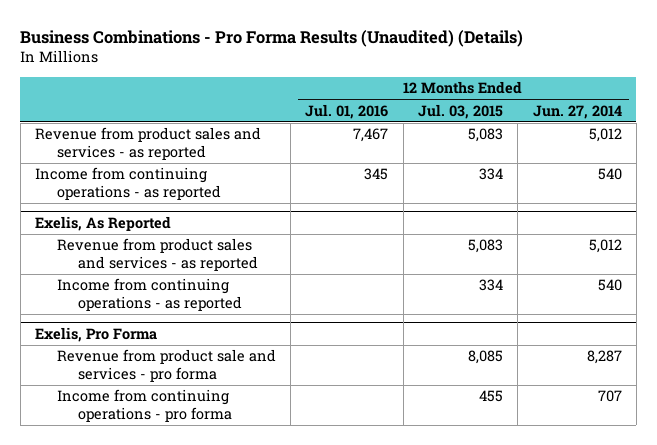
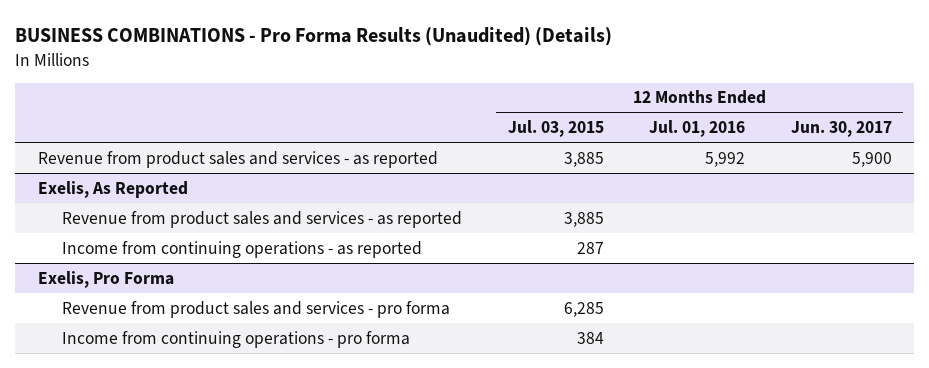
[20,29,524,47] Business Combinations - Pro Forma Results (Unaudited) (Details) -> [15,27,613,47] BUSINESS COMBINATIONS - Pro Forma Results (Unaudited) (Details)
[532,104,622,119] Jun. 27, 2014 -> none
none -> [790,121,892,138] Jun. 30, 2017
[35,167,221,201] Income from continuing operations - as reported -> none
[353,128,389,143] 7,467 -> [705,151,746,167] 5,992
[467,128,503,143] 5,083 -> [563,151,604,167] 3,885
[467,239,503,254] 5,083 -> [563,211,604,227] 3,885
[478,279,503,292] 334 -> [576,241,604,254] 287
[56,349,276,383] Revenue from product sale and services - pro forma -> [62,300,451,318] Revenue from product sales and services - pro forma
[467,350,503,365] 8,085 -> [563,301,604,317] 6,285
[478,390,503,403] 455 -> [576,331,604,344] 384

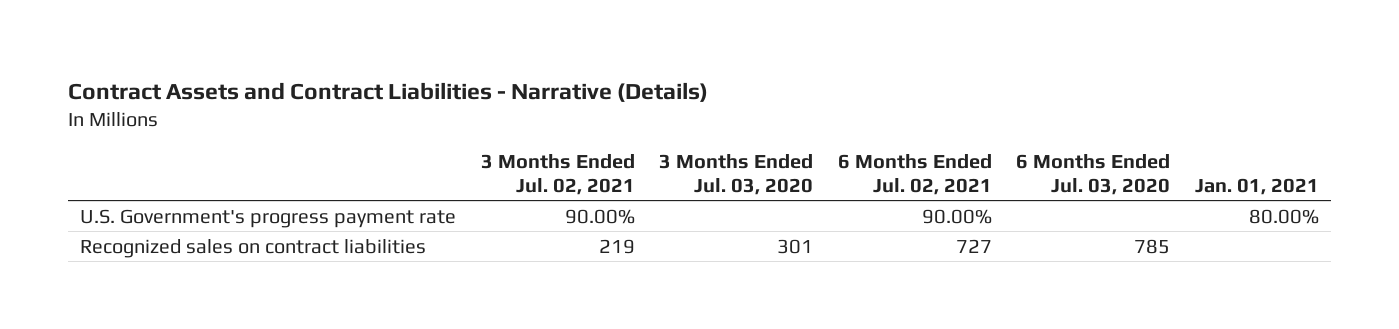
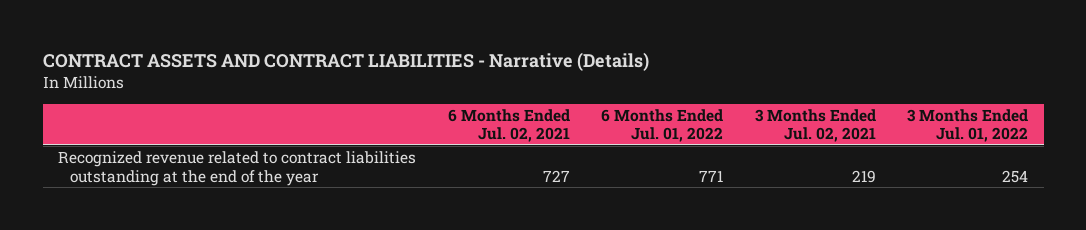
[68,82,709,103] Contract Assets and Contract Liabilities - Narrative (Details) -> [42,51,649,71] CONTRACT ASSETS AND CONTRACT LIABILITIES - Narrative (Details)
[659,154,814,195] 3 Months Ended Jul. 03, 2020 -> none
[1016,154,1171,195] 6 Months Ended Jul. 03, 2020 -> none
[1194,177,1319,195] Jan. 01, 2021 -> none
none -> [601,108,724,143] 6 Months Ended Jul. 01, 2022
none -> [907,108,1029,143] 3 Months Ended Jul. 01, 2022
[80,208,457,228] U.S. Government's progress payment rate -> none
[80,238,427,258] Recognized sales on contract liabilities -> [58,151,417,186] Recognized revenue related to contract liabilities outstanding at the end of the year

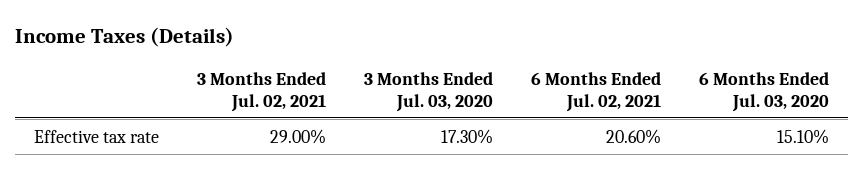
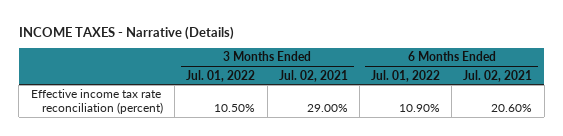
[14,26,234,47] Income Taxes (Details) -> [18,25,234,40] INCOME TAXES - Narrative (Details)
[363,71,493,112] 3 Months Ended Jul. 03, 2020 -> none
[698,71,829,112] 6 Months Ended Jul. 03, 2020 -> none
none -> [186,69,256,82] Jul. 01, 2022
none -> [371,69,441,82] Jul. 01, 2022
[33,129,159,143] Effective tax rate -> [30,89,164,114] Effective income tax rate reconciliation (percent)

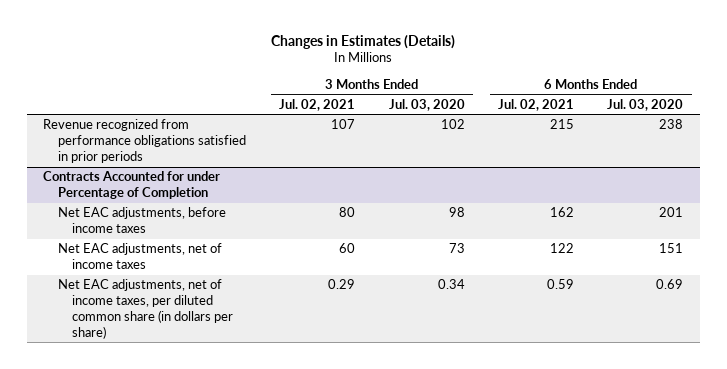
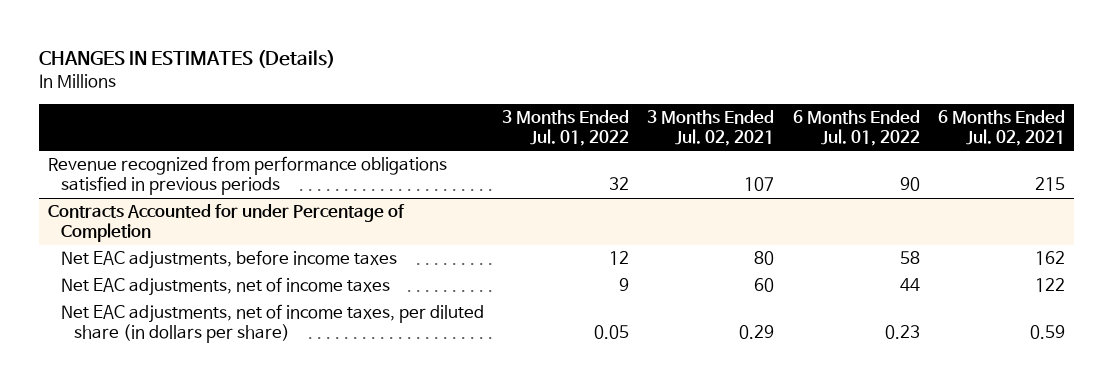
[271,34,456,49] Changes in Estimates (Details) -> [38,49,335,68] CHANGES IN ESTIMATES (Details)
[388,98,465,111] Jul. 03, 2020 -> none
[607,98,684,111] Jul. 03, 2020 -> none
none -> [502,110,630,147] 3 Months Ended Jul. 01, 2022
none -> [792,110,920,147] 6 Months Ended Jul. 01, 2022
[43,119,246,163] Revenue recognized from performance obligations satisfied in prior periods -> [47,156,447,196] Revenue recognized from performance obligations satisfied in previous periods
[57,279,234,339] Net EAC adjustments, net of income taxes, per diluted common share (in dollars per share) -> [61,304,485,344] Net EAC adjustments, net of income taxes, per diluted share (in dollars per share)

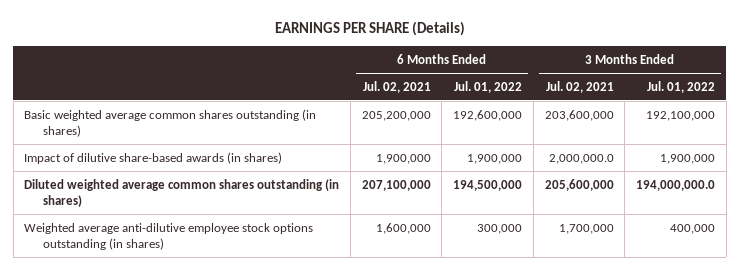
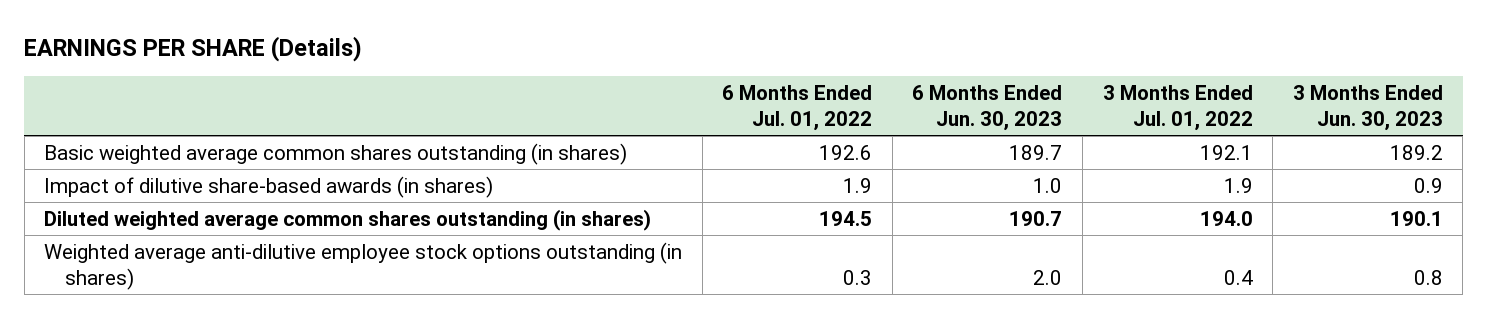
[362,80,431,93] Jul. 02, 2021 -> none
[545,80,614,93] Jul. 02, 2021 -> none
none -> [912,84,1063,132] 6 Months Ended Jun. 30, 2023
none -> [1292,84,1443,132] 3 Months Ended Jun. 30, 2023
[453,109,523,121] 192,600,000 -> [819,144,873,160] 192.6
[646,110,716,121] 192,100,000 -> [1199,144,1253,160] 192.1
[467,153,523,164] 1,900,000 -> [843,177,873,193] 1.9
[660,153,716,164] 1,900,000 -> [1223,177,1253,193] 1.9
[453,179,523,191] 194,500,000 -> [819,210,873,226] 194.5
[636,179,716,191] 194,000,000.0 -> [1199,210,1253,226] 194.0
[477,223,523,234] 300,000 -> [843,269,873,285] 0.3
[670,223,716,234] 400,000 -> [1223,269,1253,285] 0.4

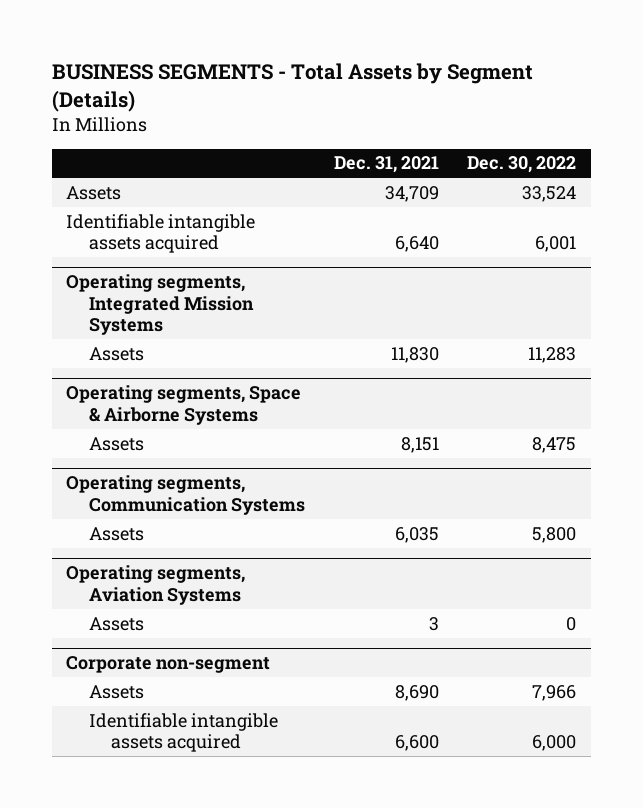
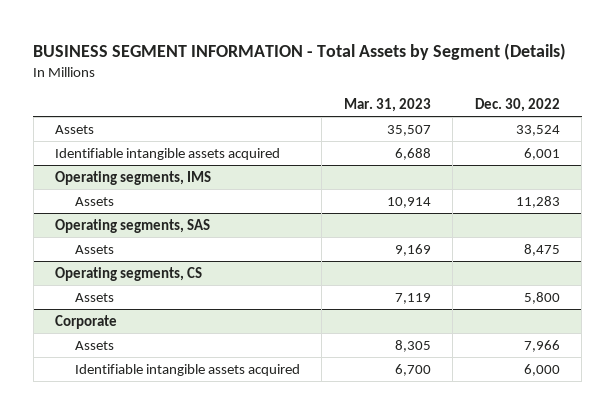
[51,63,533,112] BUSINESS SEGMENTS - Total Assets by Segment (Details) -> [33,42,567,60] BUSINESS SEGMENT INFORMATION - Total Assets by Segment (Details)
[333,156,439,174] Dec. 31, 2021 -> none
none -> [343,98,431,113] Mar. 31, 2023
[66,274,254,335] Operating segments, Integrated Mission Systems -> none
none -> [55,170,212,185] Operating segments, IMS
[66,385,302,425] Operating segments, Space & Airborne Systems -> none
none -> [55,218,211,233] Operating segments, SAS
[66,475,305,515] Operating segments, Communication Systems -> none
none -> [55,266,203,281] Operating segments, CS
[66,565,246,605] Operating segments, Aviation Systems -> none
[88,616,144,631] Assets -> none
[66,656,271,674] Corporate non-segment -> [55,314,118,329] Corporate

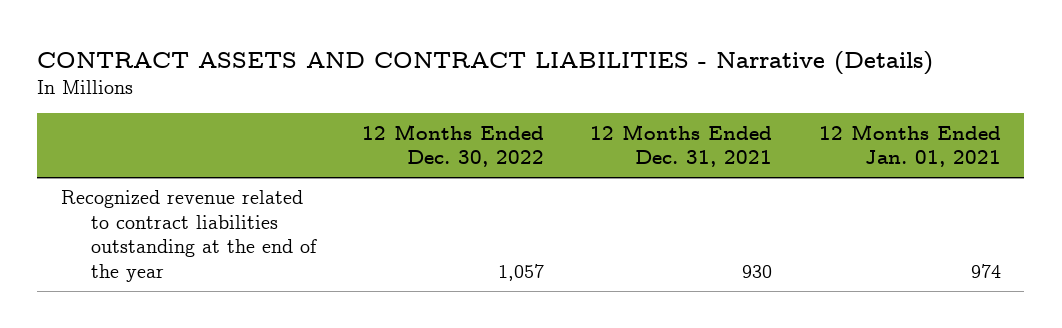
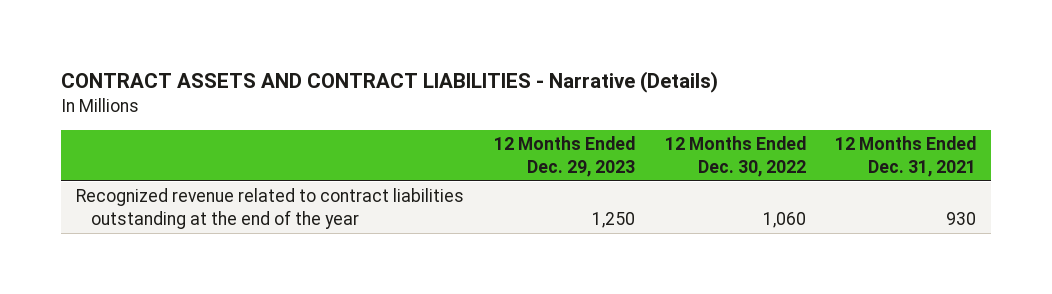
[818,123,1001,168] 12 Months Ended Jan. 01, 2021 -> none
none -> [493,136,635,177] 12 Months Ended Dec. 29, 2023
[498,263,545,281] 1,057 -> [762,212,806,229] 1,060

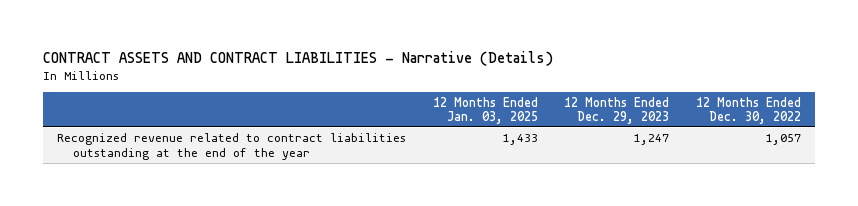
[835,136,977,177] 12 Months Ended Dec. 31, 2021 -> none
none -> [432,96,538,125] 12 Months Ended Jan. 03, 2025
[591,212,635,229] 1,250 -> [634,134,670,146] 1,247
[762,212,806,229] 1,060 -> [766,134,802,146] 1,057

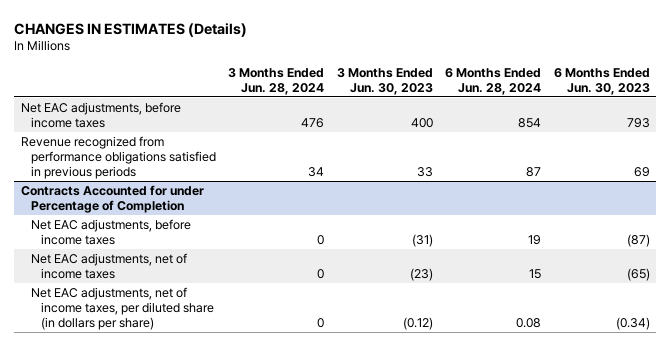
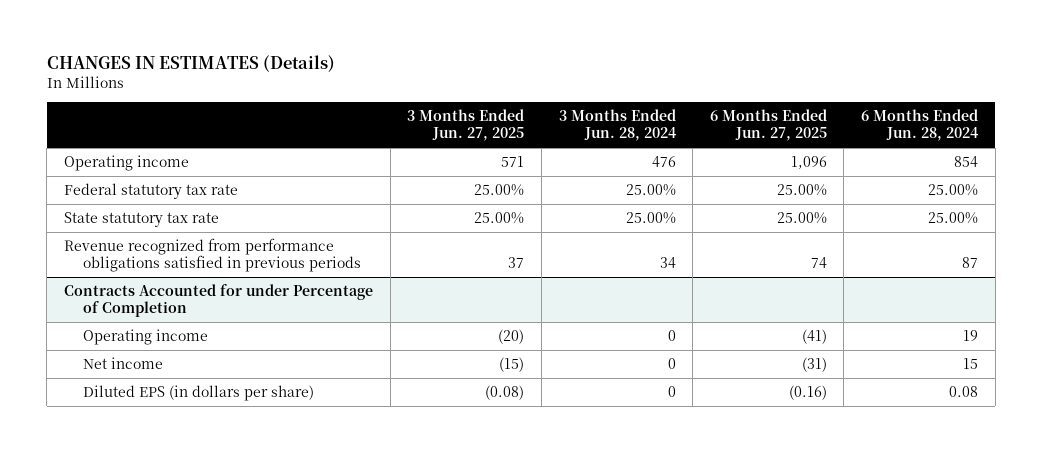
[336,67,433,95] 3 Months Ended Jun. 30, 2023 -> none
[553,67,650,95] 6 Months Ended Jun. 30, 2023 -> none
none -> [407,109,525,142] 3 Months Ended Jun. 27, 2025
none -> [709,109,827,142] 6 Months Ended Jun. 27, 2025
[20,101,181,128] Net EAC adjustments, before income taxes -> [64,155,190,172] Operating income
none -> [64,183,239,200] Federal statutory tax rate
none -> [64,212,220,228] State statutory tax rate
[31,218,192,245] Net EAC adjustments, before income taxes -> [83,329,209,346] Operating income
[31,252,188,279] Net EAC adjustments, net of income taxes -> [83,357,164,370] Net income
[31,286,215,330] Net EAC adjustments, net of income taxes, per diluted share (in dollars per share) -> [83,385,315,402] Diluted EPS (in dollars per share)

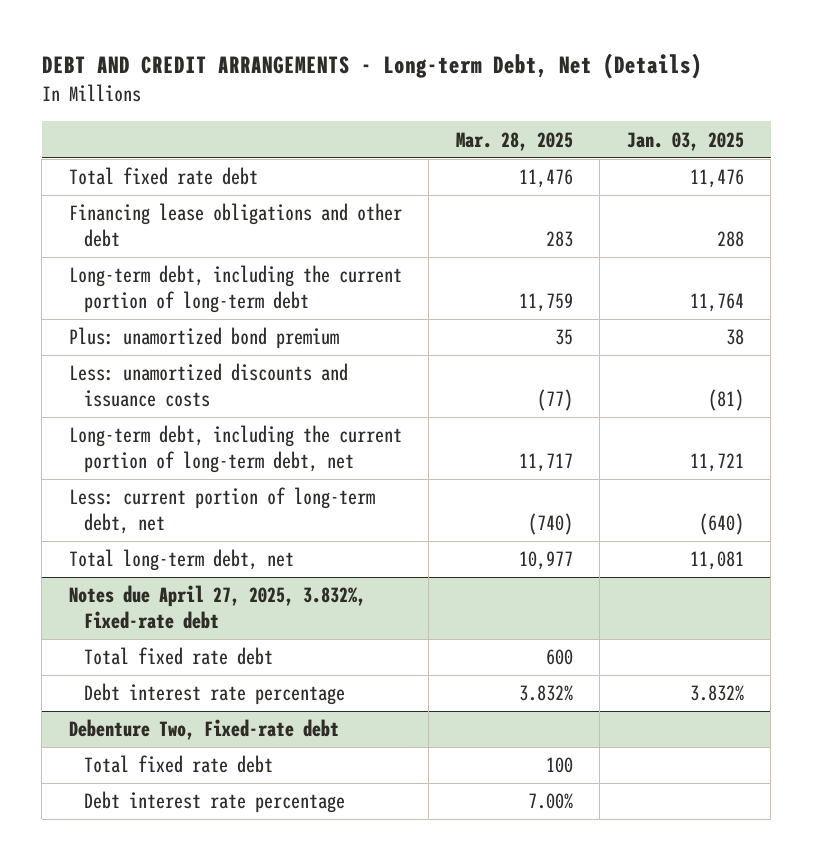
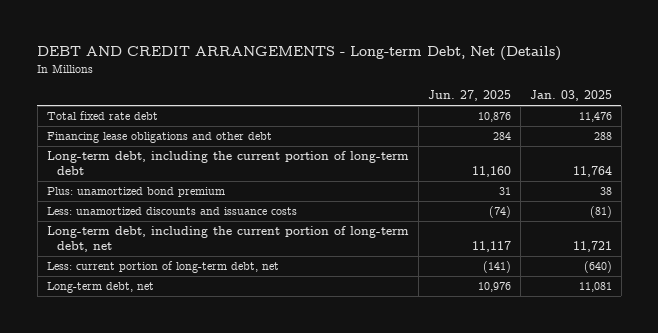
[455,131,573,151] Mar. 28, 2025 -> none
none -> [427,90,511,102] Jun. 27, 2025
[68,585,366,630] Notes due April 27, 2025, 3.832%, Fixed-rate debt -> none
[83,647,273,666] Total fixed rate debt -> none
[83,683,345,706] Debt interest rate percentage -> none
[68,719,339,741] Debenture Two, Fixed-rate debt -> none
[83,755,273,774] Total fixed rate debt -> none
[83,791,345,814] Debt interest rate percentage -> none
[68,549,294,572] Total long-term debt, net -> [46,282,154,294] Long-term debt, net

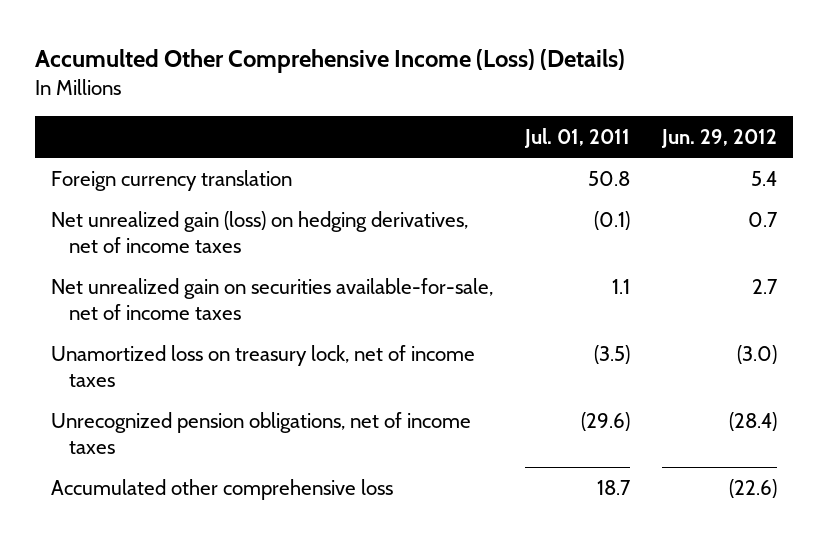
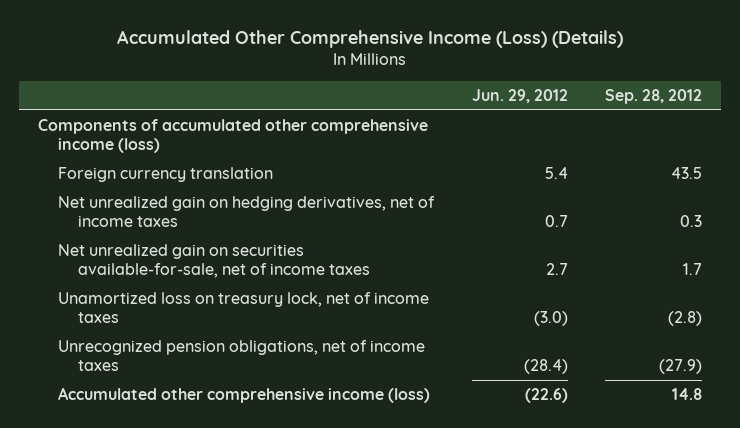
[35,49,626,74] Accumulted Other Comprehensive Income (Loss) (Details) -> [116,29,623,48] Accumulated Other Comprehensive Income (Loss) (Details)
[523,127,630,148] Jul. 01, 2011 -> none
none -> [605,88,703,104] Sep. 28, 2012
none -> [37,119,428,153] Components of accumulated other comprehensive income (loss)
[51,210,469,253] Net unrealized gain (loss) on hedging derivatives, net of income taxes -> [58,196,436,227] Net unrealized gain on hedging derivatives, net of income taxes
[51,478,394,500] Accumulated other comprehensive loss -> [58,387,431,404] Accumulated other comprehensive income (loss)

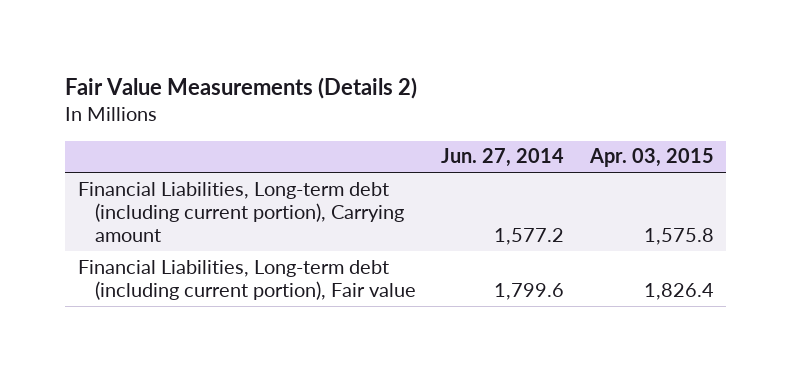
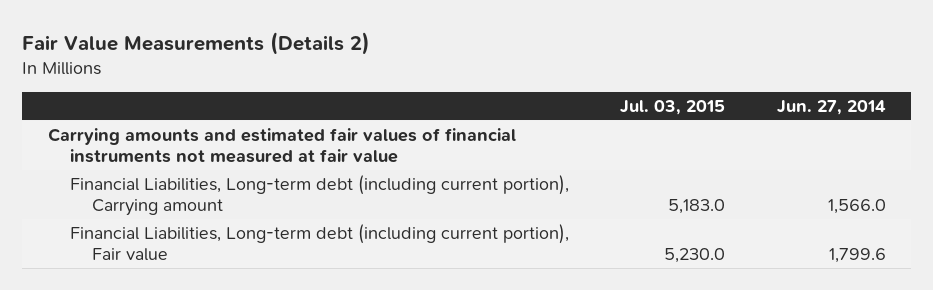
[588,148,714,168] Apr. 03, 2015 -> none
none -> [620,100,726,116] Jul. 03, 2015
none -> [47,127,516,163] Carrying amounts and estimated fair values of financial instruments not measured at fair value
[494,228,565,246] 1,577.2 -> [827,198,886,214] 1,566.0

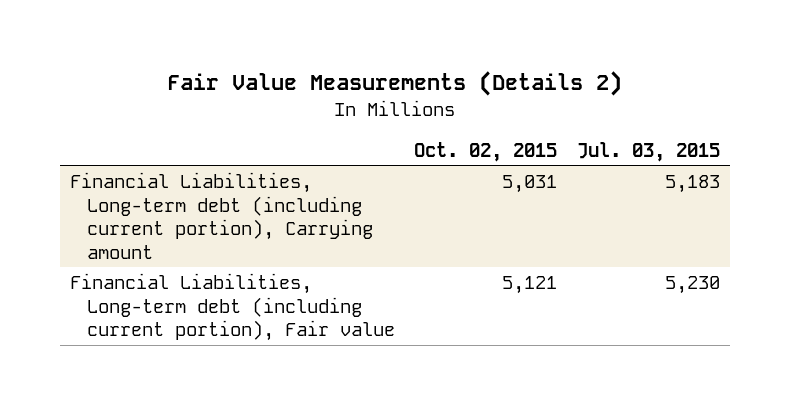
[776,100,886,116] Jun. 27, 2014 -> none
none -> [414,142,558,163] Oct. 02, 2015
[47,127,516,163] Carrying amounts and estimated fair values of financial instruments not measured at fair value -> none
[668,198,726,214] 5,183.0 -> [664,174,720,193] 5,183
[664,247,726,263] 5,230.0 -> [664,275,720,294] 5,230

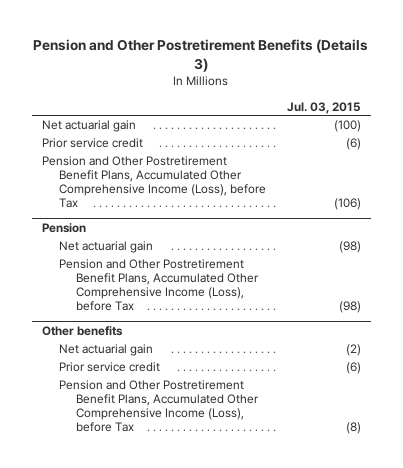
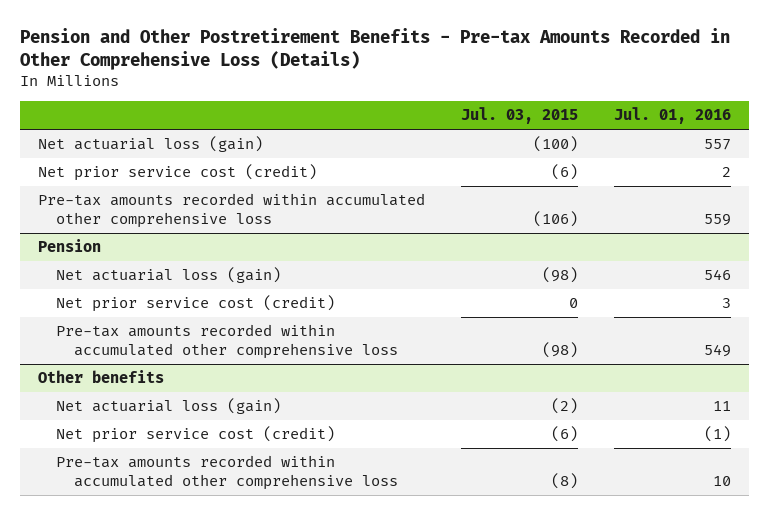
[33,39,369,73] Pension and Other Postretirement Benefits (Details 3) -> [19,27,730,71] Pension and Other Postretirement Benefits - Pre-tax Amounts Recorded in Other Comprehensive Loss (Details)
none -> [614,107,732,125] Jul. 01, 2016
[42,120,137,133] Net actuarial gain -> [37,136,263,153] Net actuarial loss (gain)
[42,138,144,149] Prior service credit -> [37,164,317,182] Net prior service cost (credit)
[42,156,266,209] Pension and Other Postretirement Benefit Plans, Accumulated Other Comprehensive Income (Loss), before Tax -> [37,193,425,228] Pre-tax amounts recorded within accumulated other comprehensive loss
[58,241,153,254] Net actuarial gain -> [55,267,281,284] Net actuarial loss (gain)
none -> [55,295,335,313] Net prior service cost (credit)
[58,259,259,312] Pension and Other Postretirement Benefit Plans, Accumulated Other Comprehensive Income (Loss), before Tax -> [55,324,398,359] Pre-tax amounts recorded within accumulated other comprehensive loss
[58,344,153,357] Net actuarial gain -> [55,398,281,415] Net actuarial loss (gain)
[58,362,160,373] Prior service credit -> [55,426,335,444] Net prior service cost (credit)
[58,380,259,433] Pension and Other Postretirement Benefit Plans, Accumulated Other Comprehensive Income (Loss), before Tax -> [55,455,398,490] Pre-tax amounts recorded within accumulated other comprehensive loss

